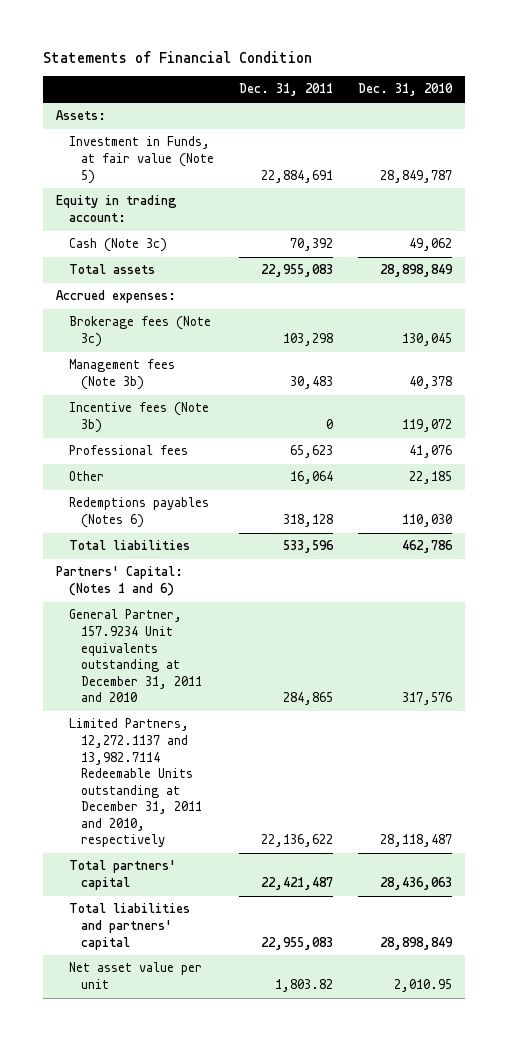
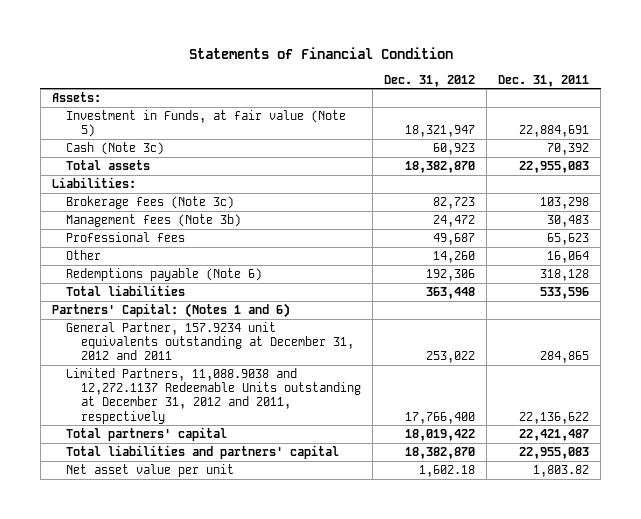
[358,83,454,97] Dec. 31, 2010 -> none
none -> [384,74,476,87] Dec. 31, 2012
[55,195,177,222] Equity in trading account: -> none
[55,290,176,304] Accrued expenses: -> none
none -> [51,177,136,189] Liabilities:
[68,402,209,433] Incentive fees (Note 3b) -> none
[68,497,209,528] Redemptions payables (Notes 6) -> [66,268,263,282] Redemptions payable (Note 6)
[68,609,203,703] General Partner, 157.9234 Unit equivalents outstanding at December 31, 2011 and 2010 -> [66,322,355,361] General Partner, 157.9234 unit equivalents outstanding at December 31, 2012 and 2011
[68,718,203,848] Limited Partners, 12,272.1137 and 13,982.7114 Redeemable Units outstanding at December 31, 2011 and 2010, respectively -> [66,368,362,424] Limited Partners, 11,088.9038 and 12,272.1137 Redeemable Units outstanding at December 31, 2012 and 2011, respectively

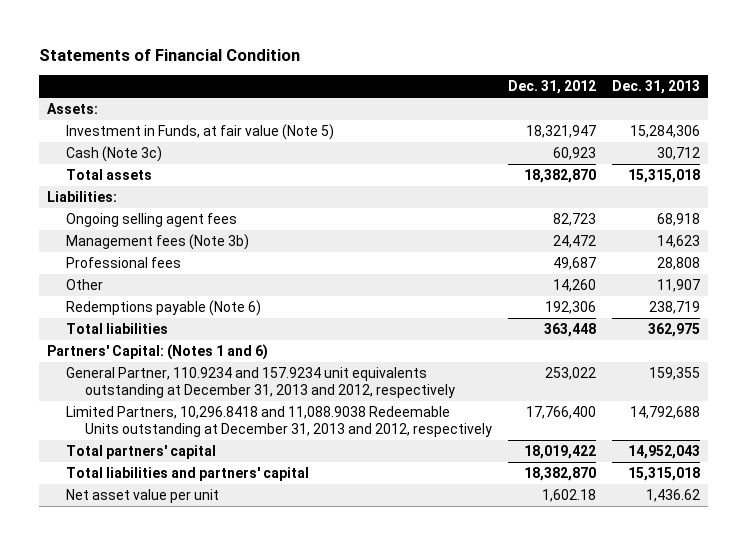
[498,74,590,87] Dec. 31, 2011 -> none
none -> [611,80,700,95] Dec. 31, 2013
[66,196,235,210] Brokerage fees (Note 3c) -> [65,213,237,228] Ongoing selling agent fees
[66,322,355,361] General Partner, 157.9234 unit equivalents outstanding at December 31, 2012 and 2011 -> [65,367,455,398] General Partner, 110.9234 and 157.9234 unit equivalents outstanding at December 31, 2013 and 2012, respectively
[66,368,362,424] Limited Partners, 11,088.9038 and 12,272.1137 Redeemable Units outstanding at December 31, 2012 and 2011, respectively -> [65,406,492,437] Limited Partners, 10,296.8418 and 11,088.9038 Redeemable Units outstanding at December 31, 2013 and 2012, respectively

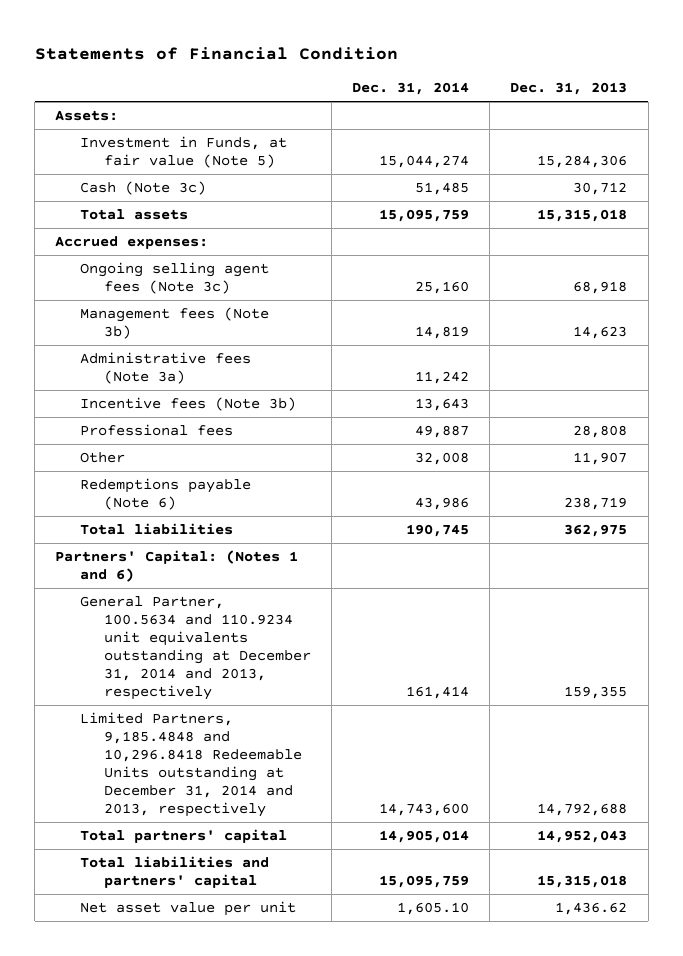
[507,80,596,95] Dec. 31, 2012 -> none
none -> [352,82,470,96] Dec. 31, 2014
[46,191,117,203] Liabilities: -> none
none -> [55,236,209,250] Accrued expenses:
[65,213,237,228] Ongoing selling agent fees -> [79,262,269,294] Ongoing selling agent fees (Note 3c)
none -> [79,352,251,384] Administrative fees (Note 3a)
none -> [79,397,296,412] Incentive fees (Note 3b)
[65,367,455,398] General Partner, 110.9234 and 157.9234 unit equivalents outstanding at December 31, 2013 and 2012, respectively -> [79,596,311,700] General Partner, 100.5634 and 110.9234 unit equivalents outstanding at December 31, 2014 and 2013, respectively
[65,406,492,437] Limited Partners, 10,296.8418 and 11,088.9038 Redeemable Units outstanding at December 31, 2013 and 2012, respectively -> [79,712,302,817] Limited Partners, 9,185.4848 and 10,296.8418 Redeemable Units outstanding at December 31, 2014 and 2013, respectively

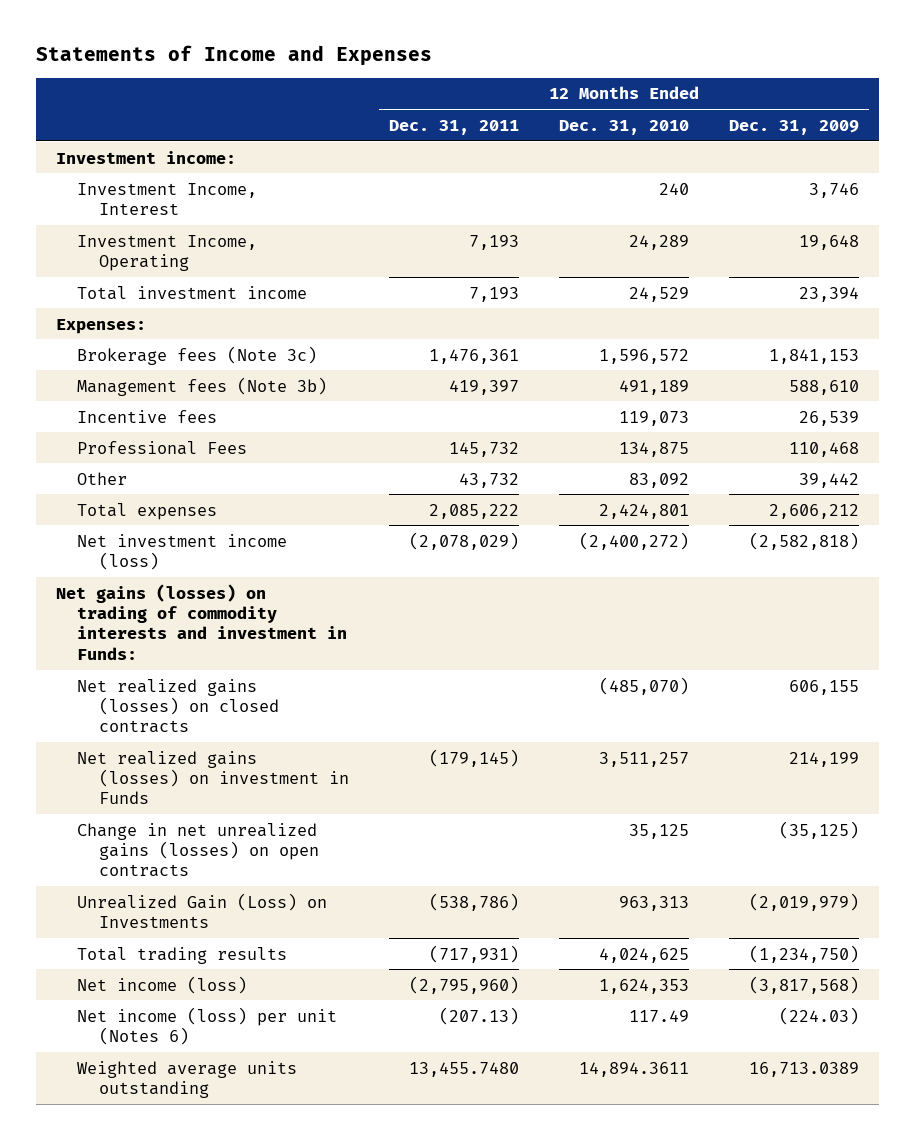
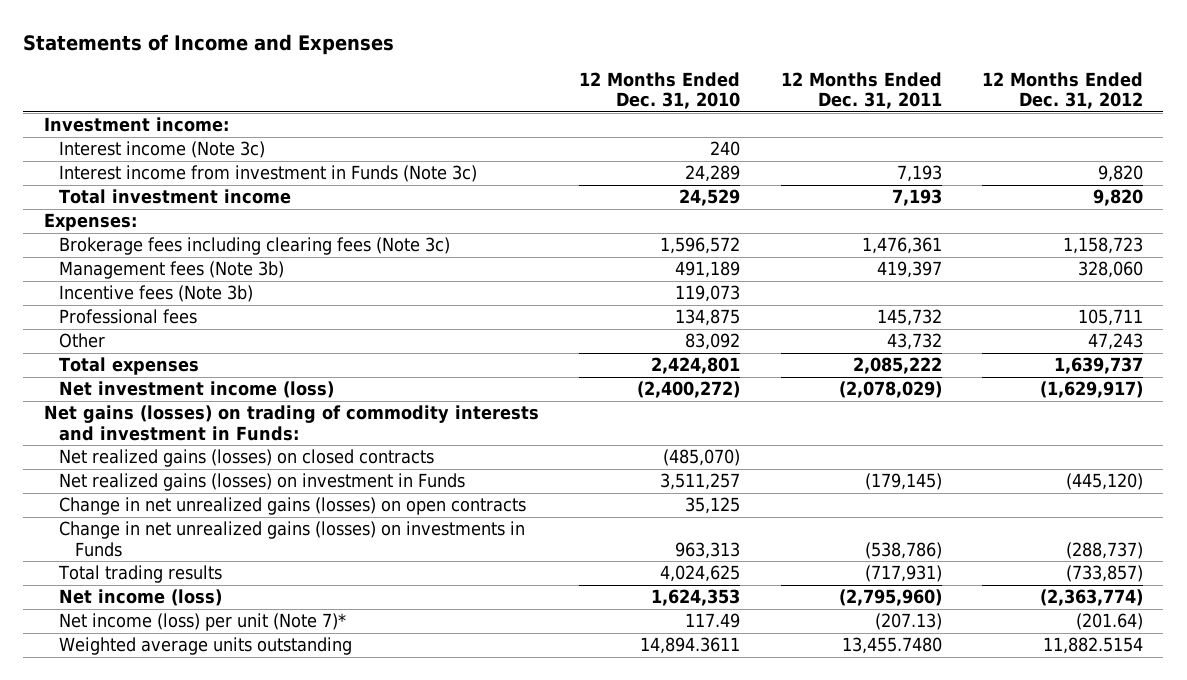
[728,119,859,135] Dec. 31, 2009 -> none
none -> [982,71,1144,110] 12 Months Ended Dec. 31, 2012
[77,182,258,215] Investment Income, Interest -> [59,141,266,159] Interest income (Note 3c)
[77,234,258,271] Investment Income, Operating -> [59,165,478,183] Interest income from investment in Funds (Note 3c)
[77,345,318,365] Brokerage fees (Note 3c) -> [59,237,451,256] Brokerage fees including clearing fees (Note 3c)
[77,409,218,423] Incentive fees -> [59,285,254,303] Incentive fees (Note 3b)
[77,440,248,455] Professional Fees -> [59,309,198,325] Professional fees
[77,892,328,928] Unrealized Gain (Loss) on Investments -> [59,521,526,557] Change in net unrealized gains (losses) on investments in Funds
[77,1006,338,1045] Net income (loss) per unit (Notes 6) -> [59,613,347,632] Net income (loss) per unit (Note 7)*

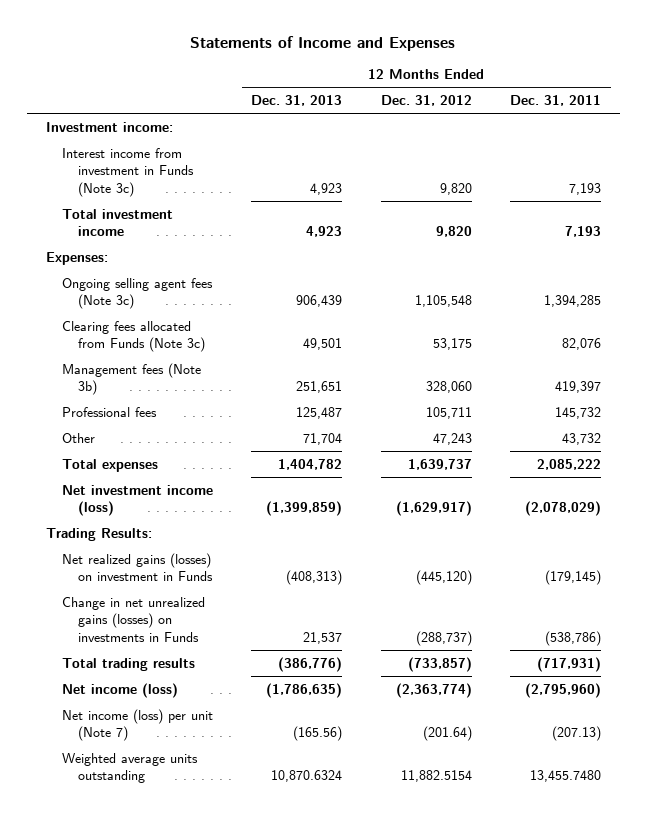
[579,71,741,110] 12 Months Ended Dec. 31, 2010 -> none
none -> [251,95,343,107] Dec. 31, 2013
[59,141,266,159] Interest income (Note 3c) -> none
none -> [62,277,214,310] Ongoing selling agent fees (Note 3c)
[59,237,451,256] Brokerage fees including clearing fees (Note 3c) -> [62,320,206,353] Clearing fees allocated from Funds (Note 3c)
[861,237,942,255] 1,476,361 -> [562,338,602,351] 82,076
[1063,237,1144,255] 1,158,723 -> [432,338,472,351] 53,175
[59,285,254,303] Incentive fees (Note 3b) -> none
[43,405,539,441] Net gains (losses) on trading of commodity interests and investment in Funds: -> none
[59,449,435,468] Net realized gains (losses) on closed contracts -> none
none -> [45,527,152,541] Trading Results:
[59,497,527,516] Change in net unrealized gains (losses) on open contracts -> none
[59,613,347,632] Net income (loss) per unit (Note 7)* -> [62,708,214,742] Net income (loss) per unit (Note 7)

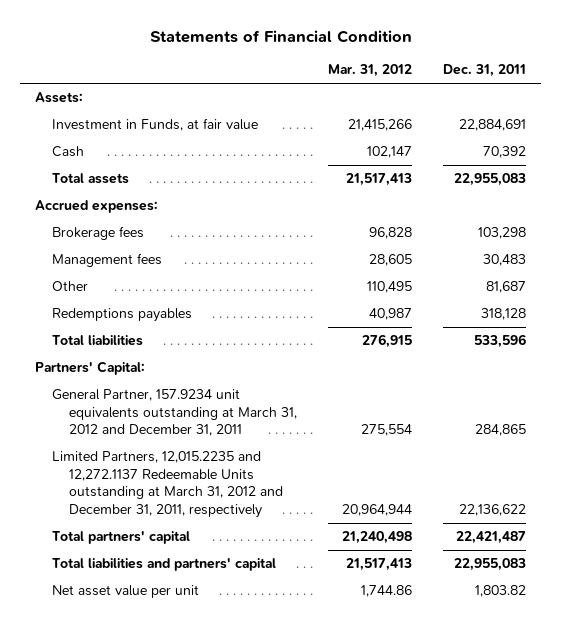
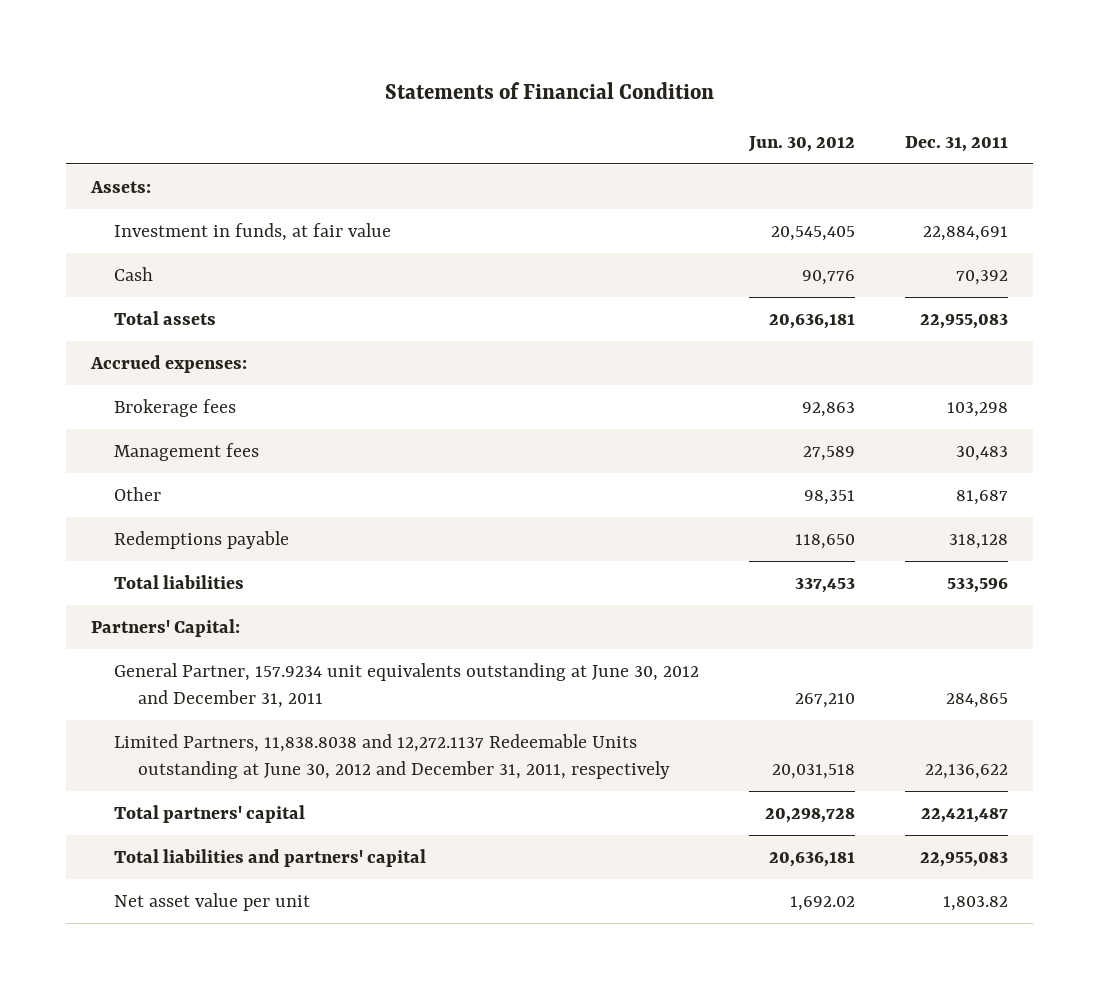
[328,64,413,78] Mar. 31, 2012 -> none
none -> [748,135,856,152] Jun. 30, 2012
[52,118,259,132] Investment in Funds, at fair value -> [114,222,392,241] Investment in funds, at fair value
[52,308,193,323] Redemptions payables -> [114,530,290,549] Redemptions payable
[52,389,298,437] General Partner, 157.9234 unit equivalents outstanding at March 31, 2012 and December 31, 2011 -> [114,662,700,708] General Partner, 157.9234 unit equivalents outstanding at June 30, 2012 and December 31, 2011
[52,451,284,519] Limited Partners, 12,015.2235 and 12,272.1137 Redeemable Units outstanding at March 31, 2012 and December 31, 2011, respectively -> [114,733,670,779] Limited Partners, 11,838.8038 and 12,272.1137 Redeemable Units outstanding at June 30, 2012 and December 31, 2011, respectively

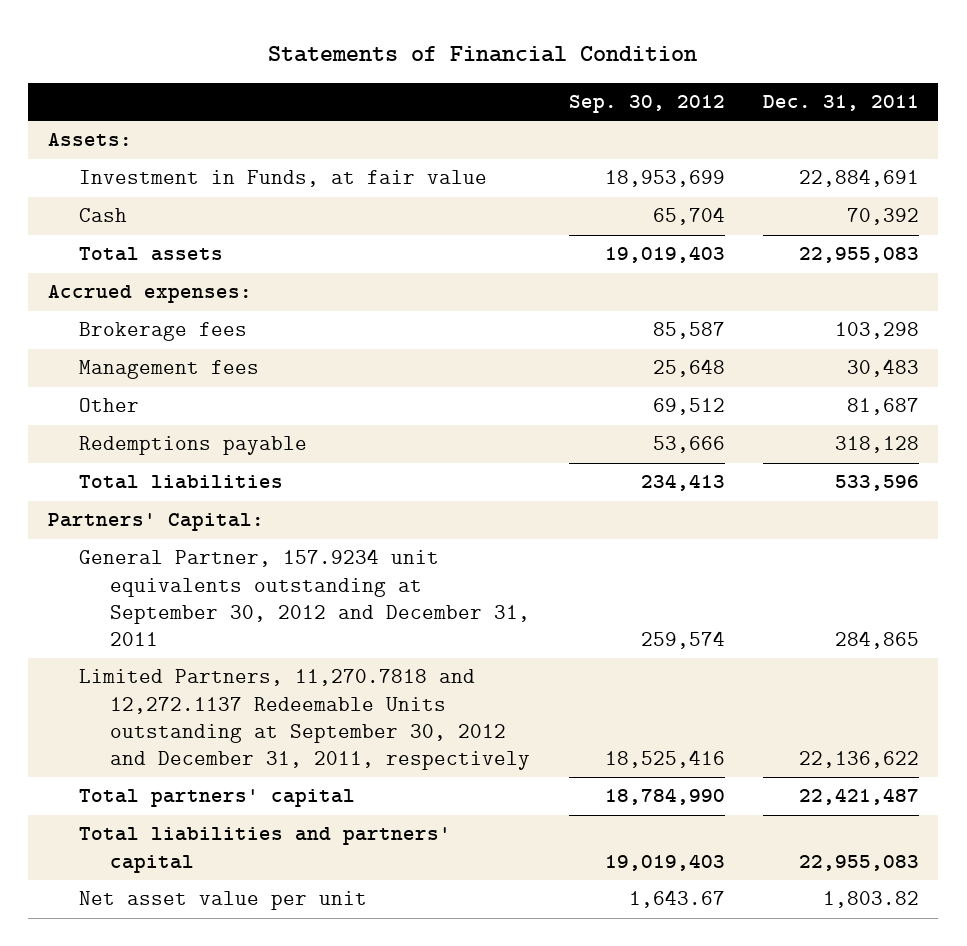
[748,135,856,152] Jun. 30, 2012 -> none
none -> [568,95,725,114] Sep. 30, 2012
[114,222,392,241] Investment in funds, at fair value -> [78,170,487,188] Investment in Funds, at fair value
[114,662,700,708] General Partner, 157.9234 unit equivalents outstanding at June 30, 2012 and December 31, 2011 -> [78,549,531,647] General Partner, 157.9234 unit equivalents outstanding at September 30, 2012 and December 31, 2011
[114,733,670,779] Limited Partners, 11,838.8038 and 12,272.1137 Redeemable Units outstanding at June 30, 2012 and December 31, 2011, respectively -> [78,669,531,771] Limited Partners, 11,270.7818 and 12,272.1137 Redeemable Units outstanding at September 30, 2012 and December 31, 2011, respectively

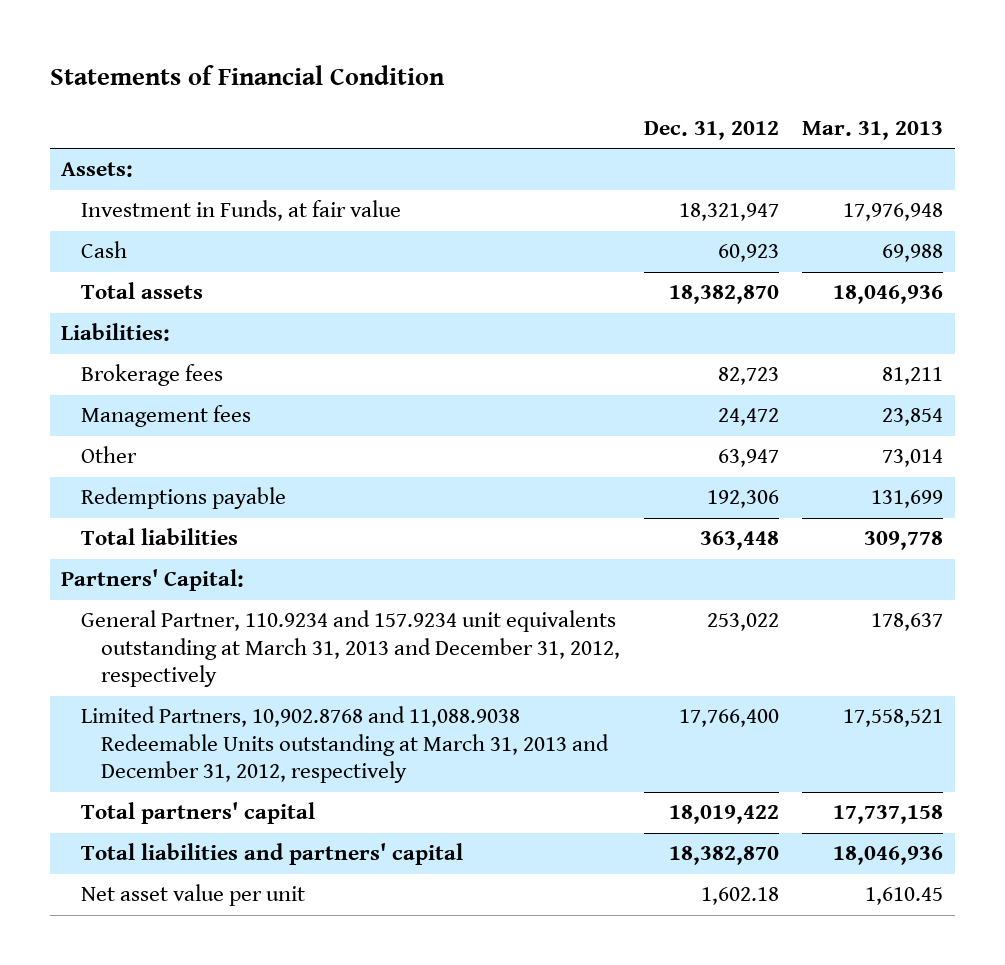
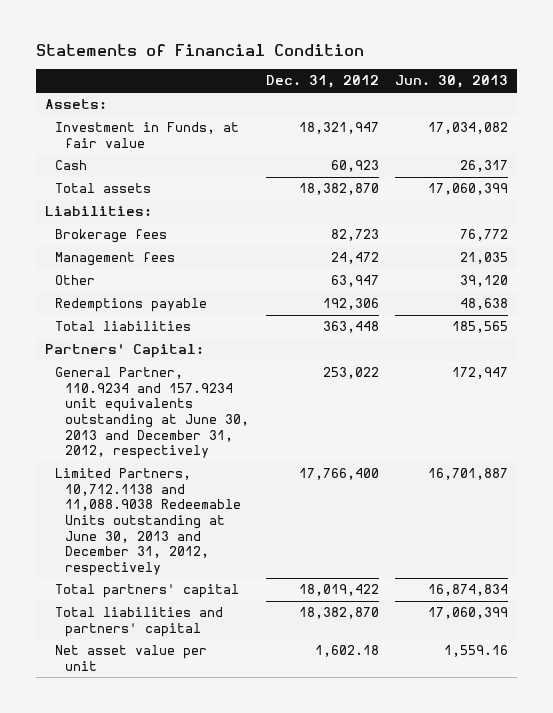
[802,120,944,140] Mar. 31, 2013 -> none
none -> [395,75,509,89] Jun. 30, 2013
[81,610,621,688] General Partner, 110.9234 and 157.9234 unit equivalents outstanding at March 31, 2013 and December 31, 2012, respectively -> [54,367,249,460] General Partner, 110.9234 and 157.9234 unit equivalents outstanding at June 30, 2013 and December 31, 2012, respectively
[81,706,610,784] Limited Partners, 10,902.8768 and 11,088.9038 Redeemable Units outstanding at March 31, 2013 and December 31, 2012, respectively -> [54,468,241,576] Limited Partners, 10,712.1138 and 11,088.9038 Redeemable Units outstanding at June 30, 2013 and December 31, 2012, respectively

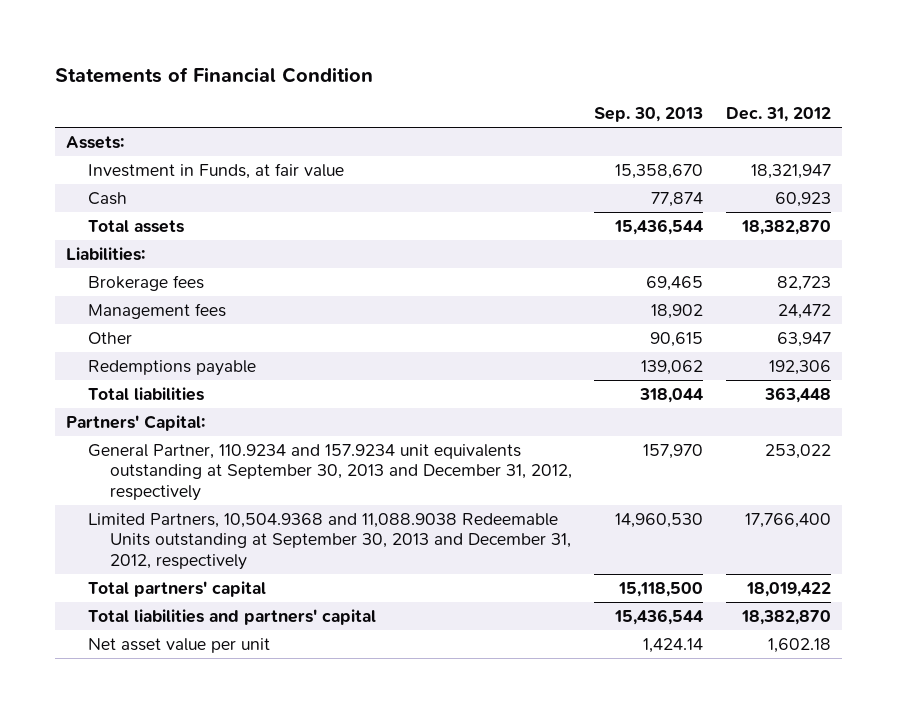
[395,75,509,89] Jun. 30, 2013 -> none
none -> [594,107,704,123] Sep. 30, 2013
[54,367,249,460] General Partner, 110.9234 and 157.9234 unit equivalents outstanding at June 30, 2013 and December 31, 2012, respectively -> [88,443,573,501] General Partner, 110.9234 and 157.9234 unit equivalents outstanding at September 30, 2013 and December 31, 2012, respectively
[54,468,241,576] Limited Partners, 10,712.1138 and 11,088.9038 Redeemable Units outstanding at June 30, 2013 and December 31, 2012, respectively -> [88,512,572,570] Limited Partners, 10,504.9368 and 11,088.9038 Redeemable Units outstanding at September 30, 2013 and December 31, 2012, respectively

